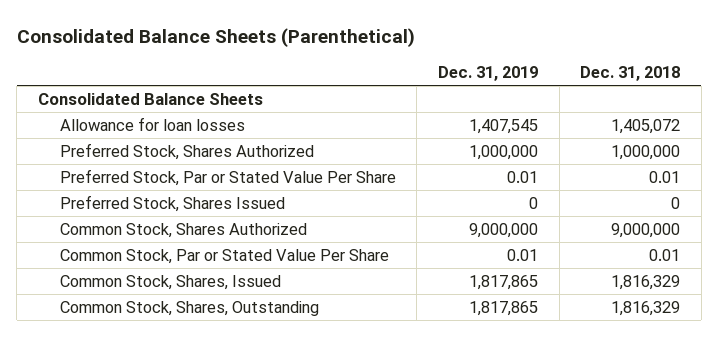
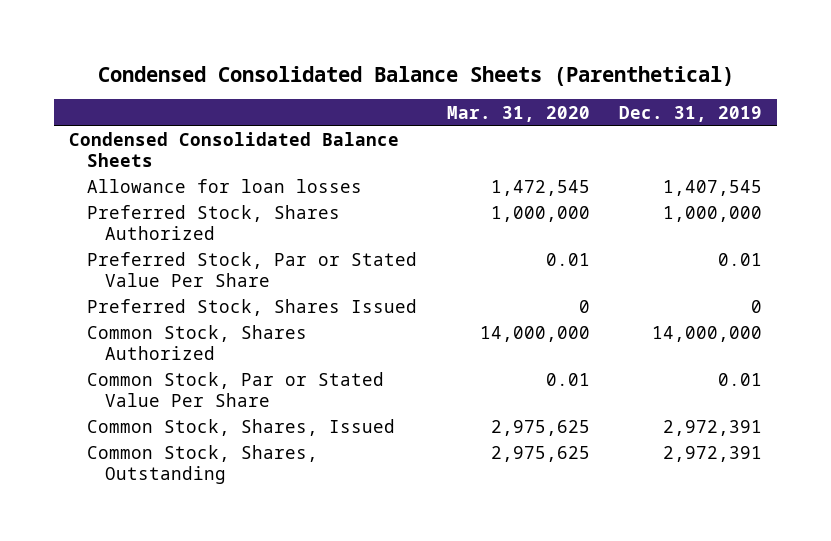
[16,27,415,47] Consolidated Balance Sheets (Parenthetical) -> [97,65,734,86] Condensed Consolidated Balance Sheets (Parenthetical)
[580,66,681,82] Dec. 31, 2018 -> none
none -> [446,105,590,122] Mar. 31, 2020
[38,93,264,106] Consolidated Balance Sheets -> [69,132,400,168] Condensed Consolidated Balance Sheets
[468,223,538,239] 9,000,000 -> [652,326,763,343] 14,000,000
[468,275,538,291] 1,817,865 -> [663,420,763,437] 2,972,391
[468,301,538,317] 1,817,865 -> [663,446,763,463] 2,972,391

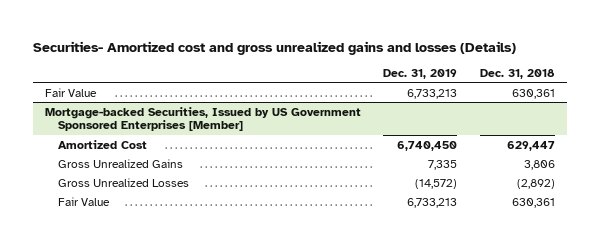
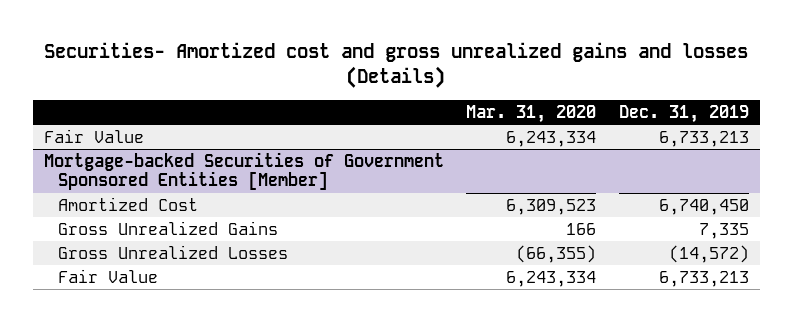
[480,68,556,79] Dec. 31, 2018 -> none
none -> [466,104,597,123] Mar. 31, 2020
[44,106,361,132] Mortgage-backed Securities, Issued by US Government Sponsored Enterprises [Member] -> [43,151,444,191] Mortgage-backed Securities of Government Sponsored Entities [Member]

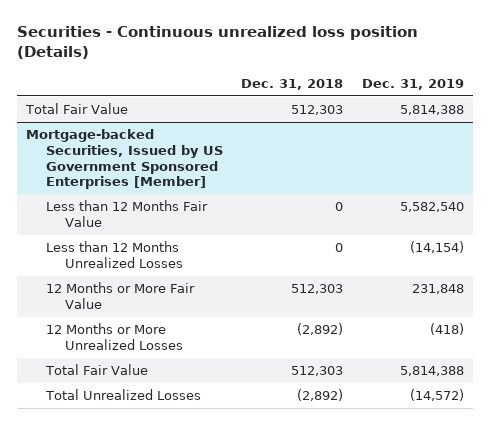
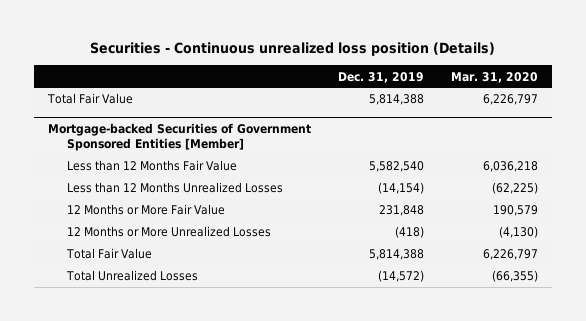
[241,78,344,90] Dec. 31, 2018 -> none
none -> [451,71,539,83] Mar. 31, 2020
[26,129,223,190] Mortgage-backed Securities, Issued by US Government Sponsored Enterprises [Member] -> [47,122,311,152] Mortgage-backed Securities of Government Sponsored Entities [Member]

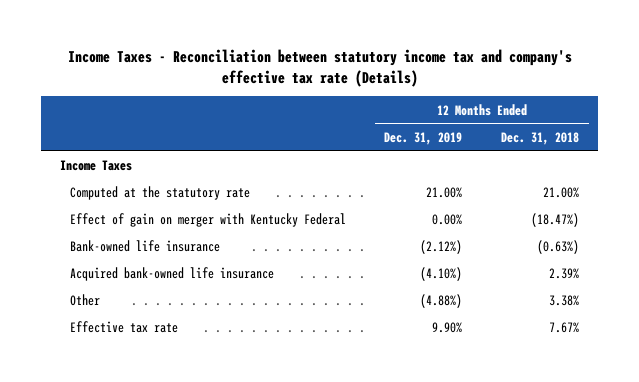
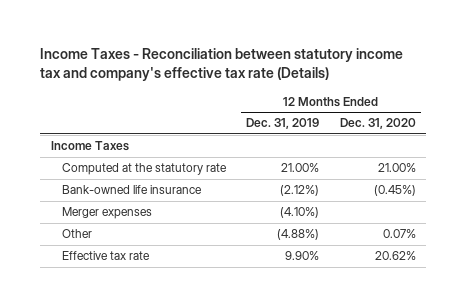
[501,132,580,146] Dec. 31, 2018 -> none
none -> [339,118,416,130] Dec. 31, 2020
[69,213,346,228] Effect of gain on merger with Kentucky Federal -> none
[69,267,274,282] Acquired bank-owned life insurance -> none
none -> [61,207,152,220] Merger expenses

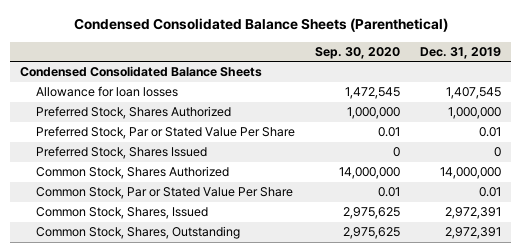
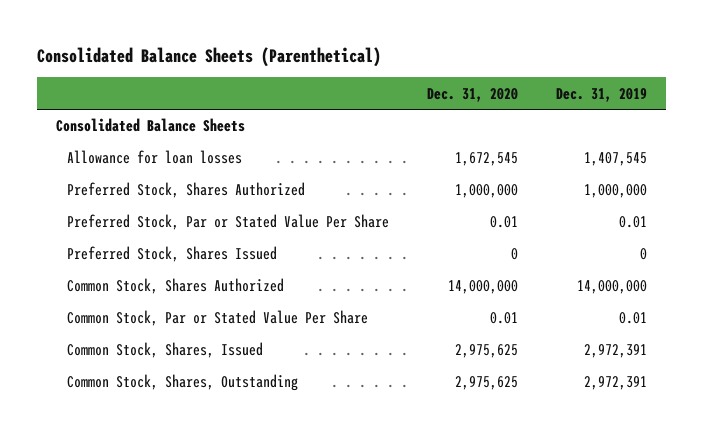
[73,18,448,33] Condensed Consolidated Balance Sheets (Parenthetical) -> [37,46,382,67] Consolidated Balance Sheets (Parenthetical)
[315,46,401,59] Sep. 30, 2020 -> none
none -> [427,87,519,102] Dec. 31, 2020
[20,66,263,78] Condensed Consolidated Balance Sheets -> [56,118,246,133] Consolidated Balance Sheets

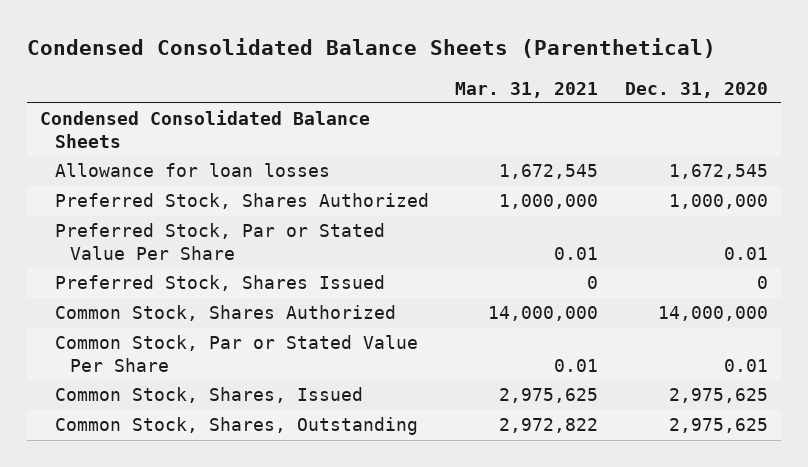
[37,46,382,67] Consolidated Balance Sheets (Parenthetical) -> [26,38,716,59] Condensed Consolidated Balance Sheets (Parenthetical)
[555,87,647,102] Dec. 31, 2019 -> none
none -> [455,81,599,98] Mar. 31, 2021
[56,118,246,133] Consolidated Balance Sheets -> [40,110,371,149] Condensed Consolidated Balance Sheets

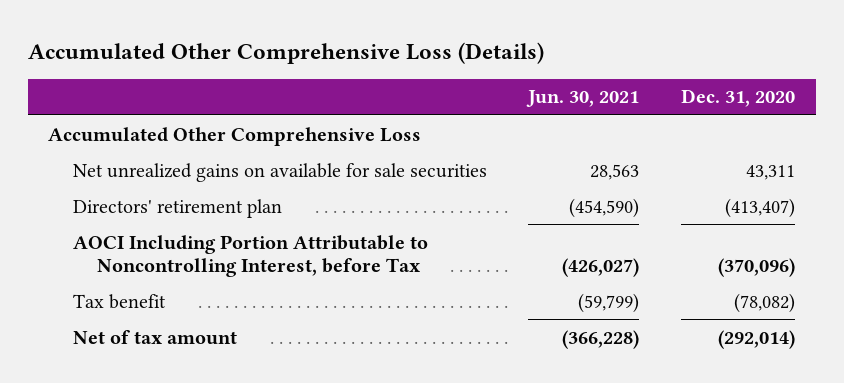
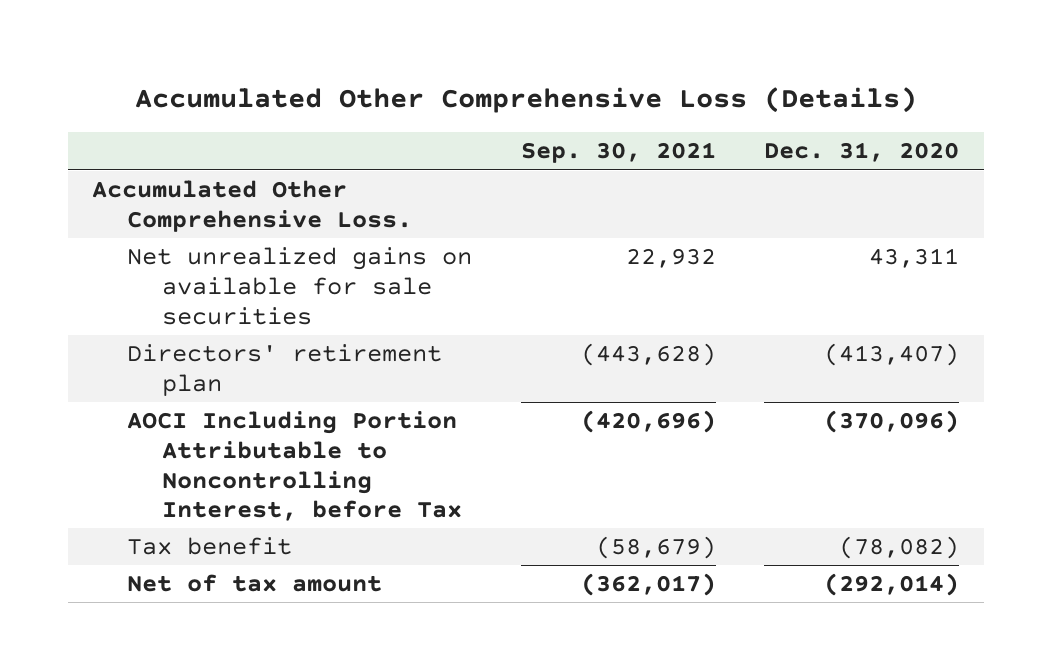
[526,90,640,108] Jun. 30, 2021 -> none
none -> [520,142,716,164] Sep. 30, 2021
[48,126,422,146] Accumulated Other Comprehensive Loss -> [91,180,413,232] Accumulated Other Comprehensive Loss.

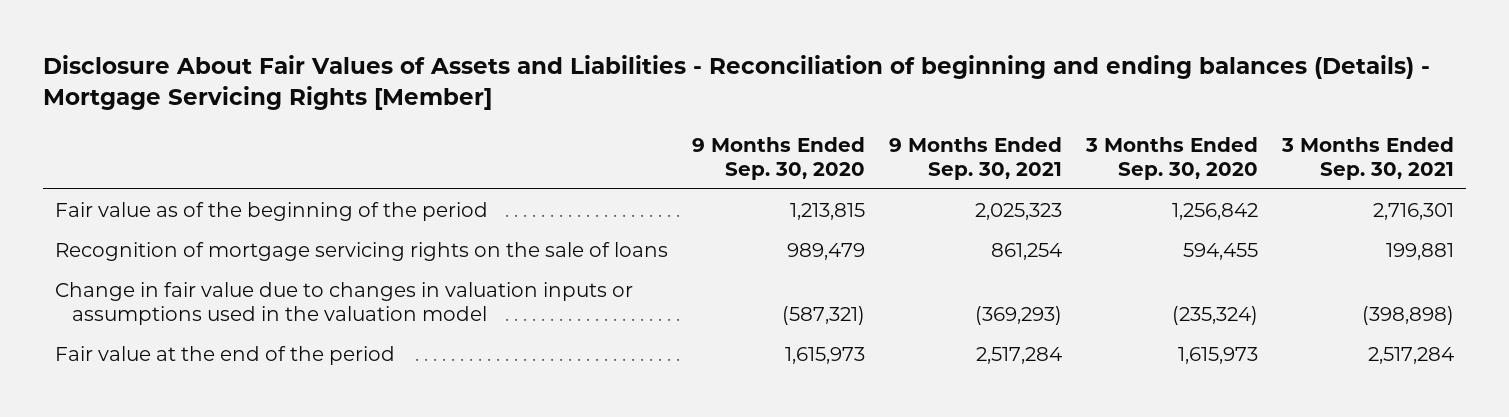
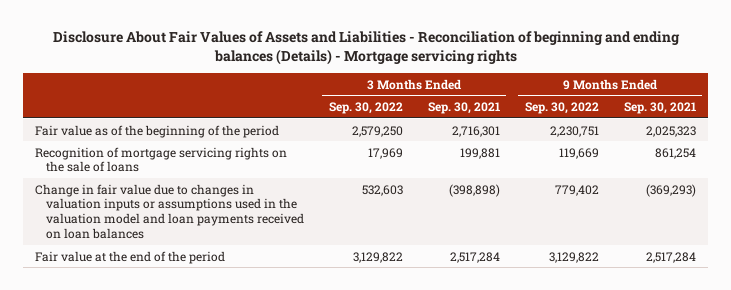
[42,54,1430,110] Disclosure About Fair Values of Assets and Liabilities - Reconciliation of beginning and ending balances (Details) - Mortgage Servicing Rights [Member] -> [52,30,680,65] Disclosure About Fair Values of Assets and Liabilities - Reconciliation of beginning and ending balances (Details) - Mortgage servicing rights
[691,136,865,181] 9 Months Ended Sep. 30, 2020 -> none
[1084,136,1258,181] 3 Months Ended Sep. 30, 2020 -> none
none -> [328,102,403,115] Sep. 30, 2022
none -> [524,102,599,115] Sep. 30, 2022
[54,281,633,326] Change in fair value due to changes in valuation inputs or assumptions used in the valuation model -> [35,183,304,240] Change in fair value due to changes in valuation inputs or assumptions used in the valuation model and loan payments received on loan balances

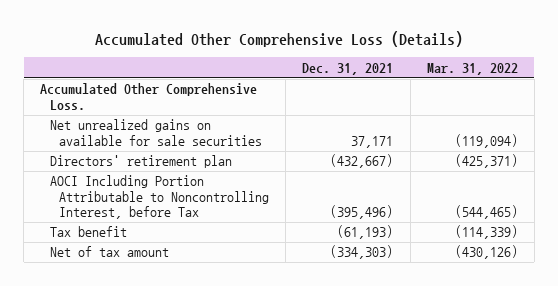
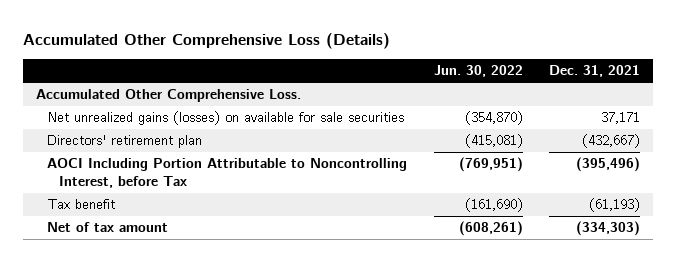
[426,62,518,75] Mar. 31, 2022 -> none
none -> [433,65,523,78] Jun. 30, 2022
[49,119,263,146] Net unrealized gains on available for sale securities -> [47,111,405,126] Net unrealized gains (losses) on available for sale securities

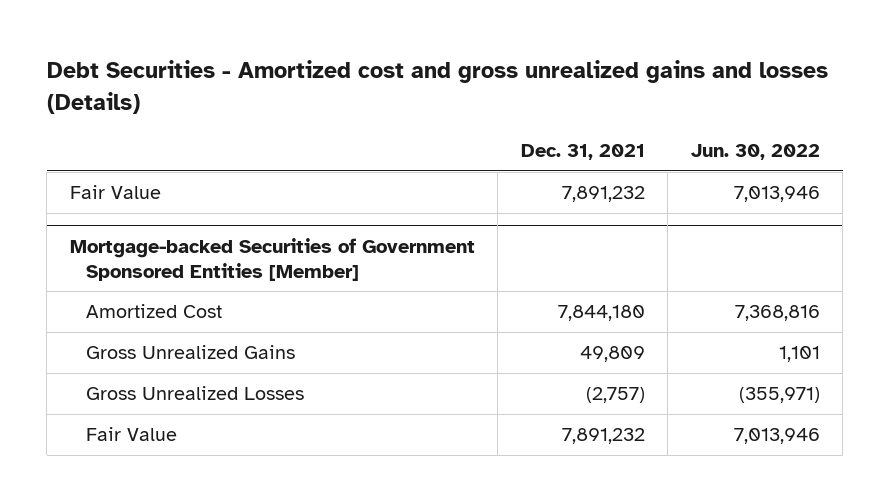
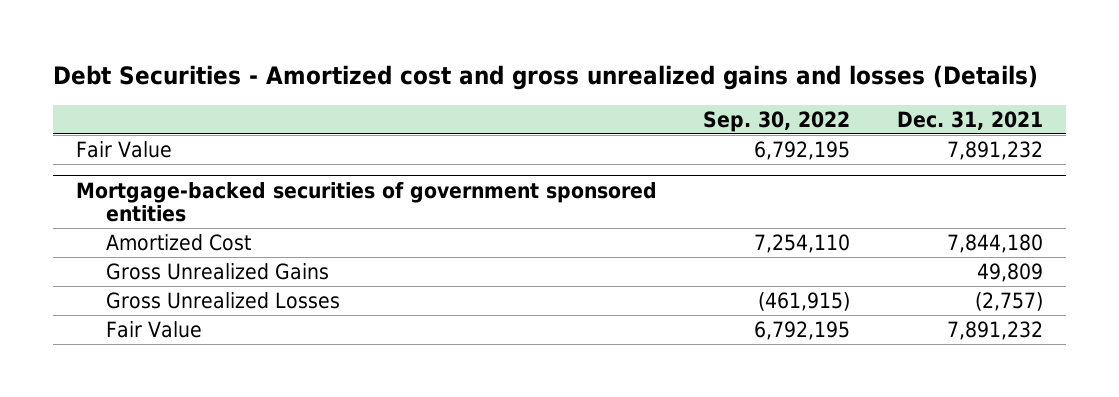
[690,144,820,161] Jun. 30, 2022 -> none
none -> [703,110,851,132] Sep. 30, 2022
[69,237,475,281] Mortgage-backed Securities of Government Sponsored Entities [Member] -> [75,181,657,223] Mortgage-backed securities of government sponsored entities

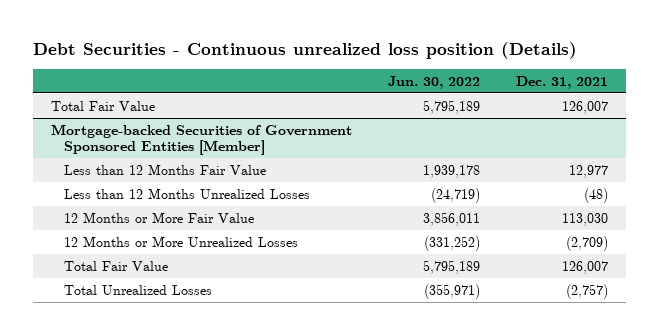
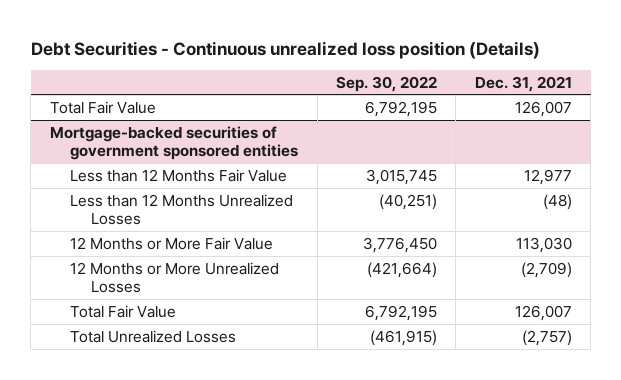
[387,75,480,89] Jun. 30, 2022 -> none
none -> [335,75,437,92] Sep. 30, 2022
[50,123,352,156] Mortgage-backed Securities of Government Sponsored Entities [Member] -> [49,125,299,160] Mortgage-backed securities of government sponsored entities

